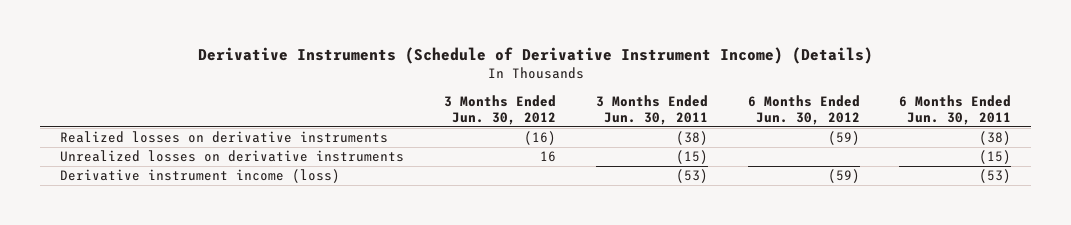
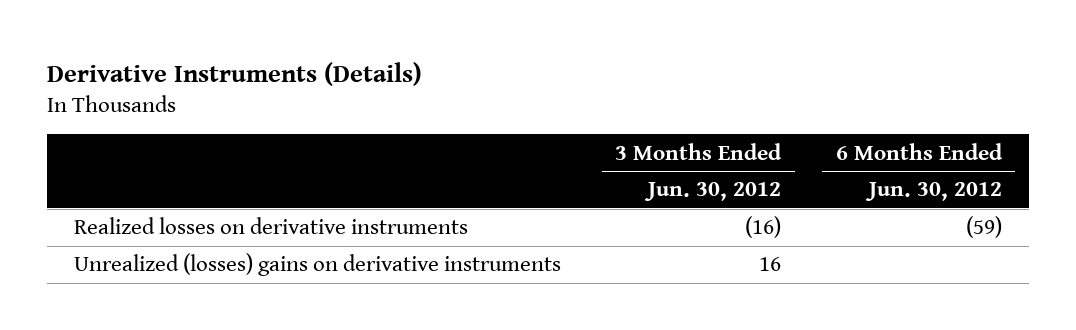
[197,47,873,65] Derivative Instruments (Schedule of Derivative Instrument Income) (Details) -> [46,61,422,86] Derivative Instruments (Details)
[595,95,708,125] 3 Months Ended Jun. 30, 2011 -> none
[899,95,1012,125] 6 Months Ended Jun. 30, 2011 -> none
[59,169,340,184] Derivative instrument income (loss) -> none
[59,150,404,163] Unrealized losses on derivative instruments -> [73,253,561,277] Unrealized (losses) gains on derivative instruments

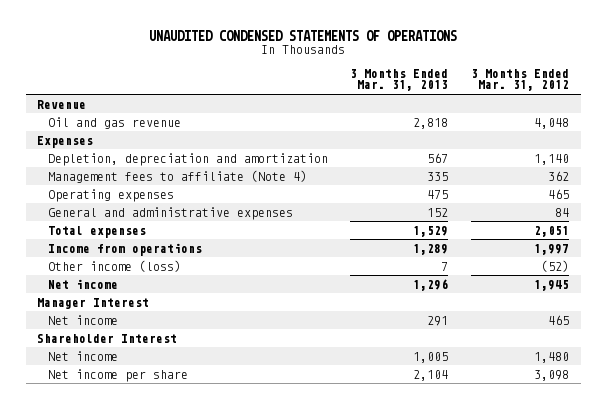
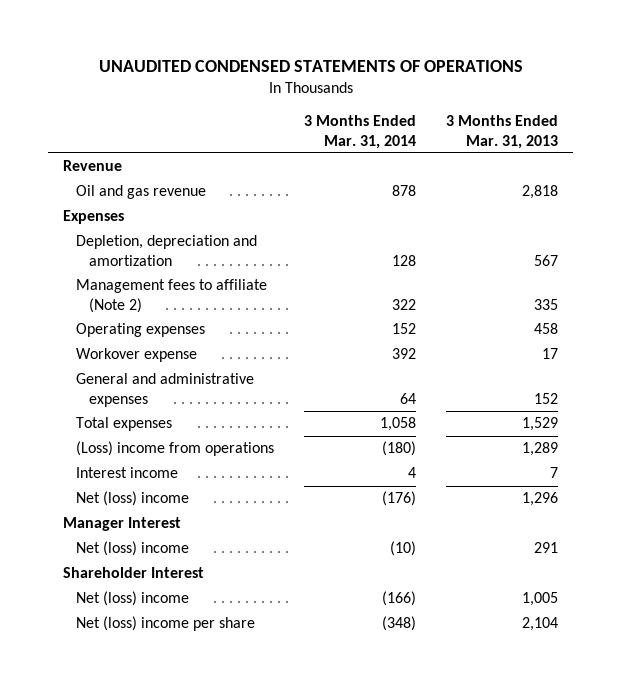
[471,68,570,92] 3 Months Ended Mar. 31, 2012 -> none
none -> [304,115,417,149] 3 Months Ended Mar. 31, 2014
[47,169,307,183] Management fees to affiliate (Note 4) -> [76,279,268,313] Management fees to affiliate (Note 2)
[427,189,449,199] 475 -> [534,323,559,335] 458
none -> [76,348,198,363] Workover expense
[47,259,181,272] Other income (loss) -> none
[47,242,202,256] Income from operations -> [76,441,275,457] (Loss) income from operations
none -> [76,467,179,479] Interest income
[47,278,118,289] Net income -> [76,491,190,507] Net (loss) income
[47,314,118,325] Net income -> [76,541,190,557] Net (loss) income
[47,350,118,361] Net income -> [76,591,190,607] Net (loss) income
[47,368,188,382] Net income per share -> [76,616,256,632] Net (loss) income per share

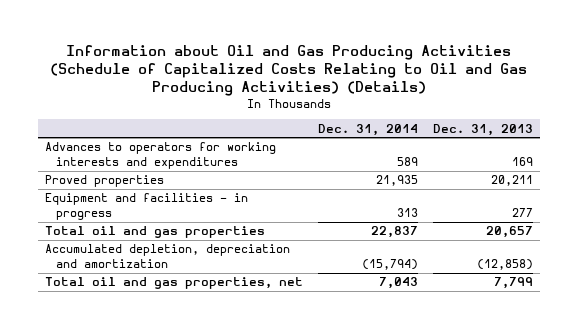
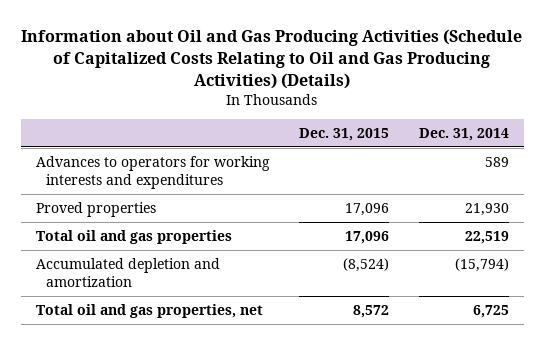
[432,123,533,136] Dec. 31, 2013 -> none
none -> [299,127,390,141] Dec. 31, 2015
[45,193,249,221] Equipment and facilities - in progress -> none
[375,175,418,187] 21,935 -> [465,203,510,217] 21,930
[370,226,418,239] 22,837 -> [465,231,510,245] 22,519
[45,244,291,269] Accumulated depletion, depreciation and amortization -> [35,258,220,288] Accumulated depletion and amortization
[378,277,418,290] 7,043 -> [473,305,510,319] 6,725

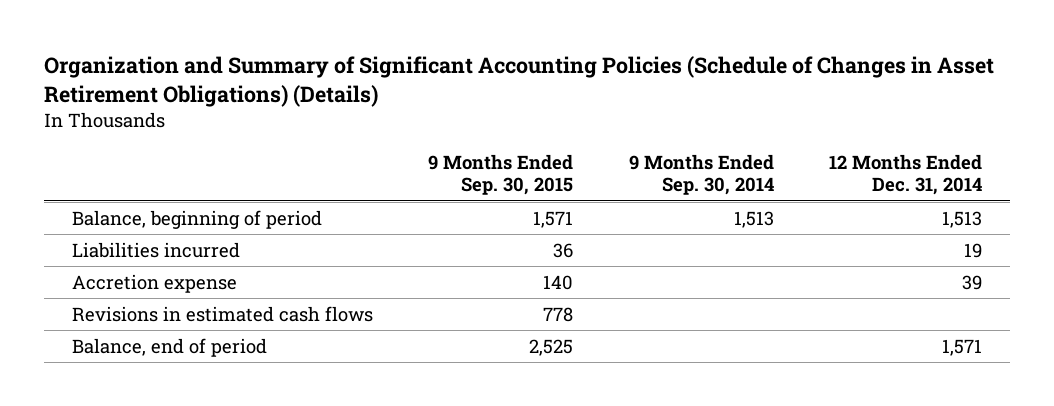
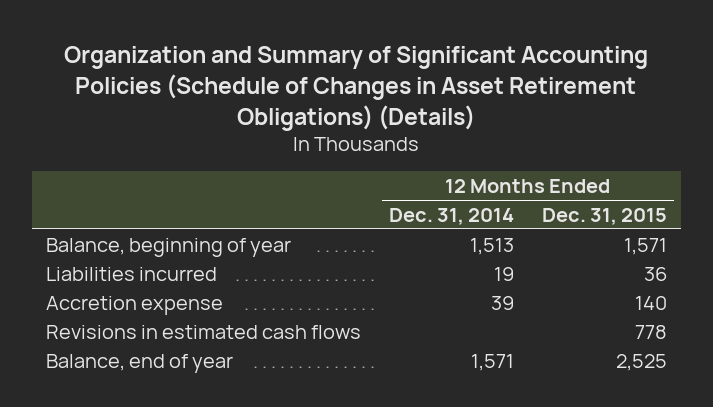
[428,153,574,196] 9 Months Ended Sep. 30, 2015 -> none
[628,153,774,196] 9 Months Ended Sep. 30, 2014 -> none
none -> [541,207,667,225] Dec. 31, 2015
[71,209,322,229] Balance, beginning of period -> [46,237,292,257] Balance, beginning of year
[71,337,267,357] Balance, end of period -> [46,353,234,373] Balance, end of year

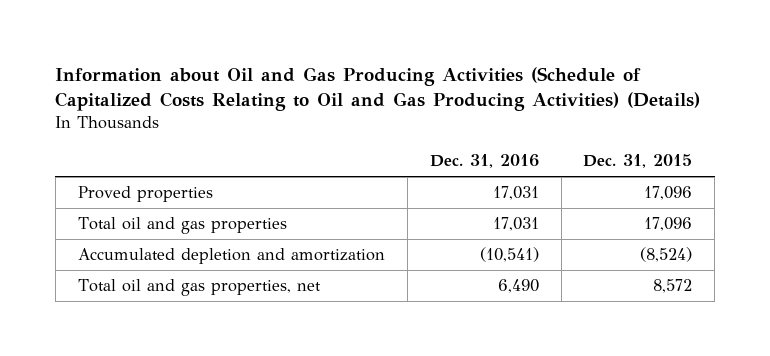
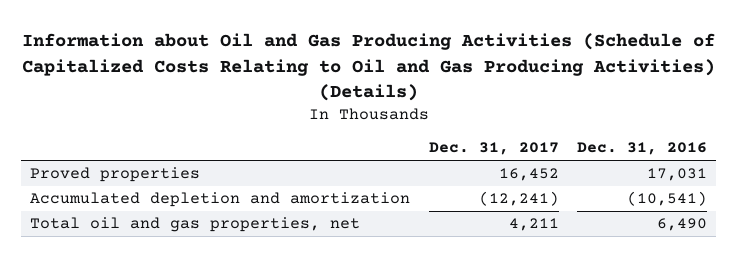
[583,154,693,169] Dec. 31, 2015 -> none
none -> [428,142,559,156] Dec. 31, 2017
[77,217,287,235] Total oil and gas properties -> none

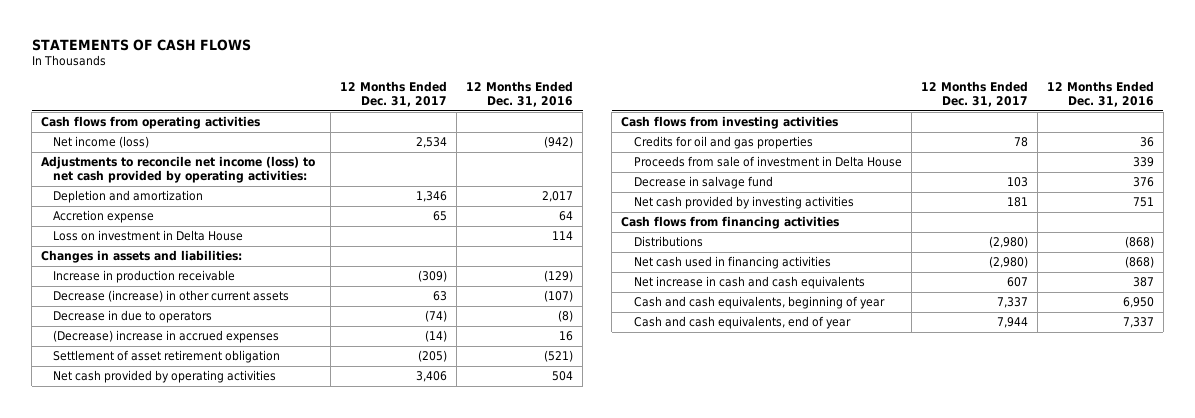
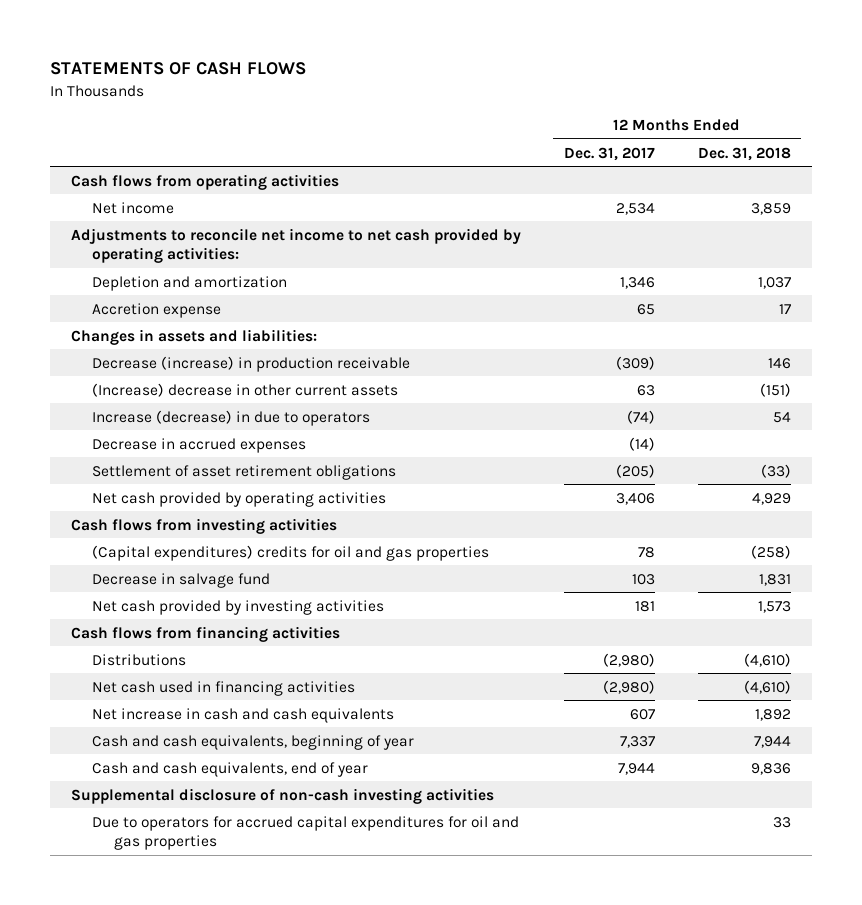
[466,81,574,107] 12 Months Ended Dec. 31, 2016 -> none
none -> [697,146,791,161] Dec. 31, 2018
[53,136,150,149] Net income (loss) -> [92,201,175,214] Net income
[41,156,316,183] Adjustments to reconcile net income (loss) to net cash provided by operating activities: -> [71,227,522,264] Adjustments to reconcile net income to net cash provided by operating activities:
[53,230,244,242] Loss on investment in Delta House -> none
[53,270,236,284] Increase in production receivable -> [92,355,411,372] Decrease (increase) in production receivable
[53,290,290,303] Decrease (increase) in other current assets -> [92,382,399,397] (Increase) decrease in other current assets
[53,310,213,324] Decrease in due to operators -> [92,409,371,426] Increase (decrease) in due to operators
[53,330,280,344] (Decrease) increase in accrued expenses -> [92,437,307,453] Decrease in accrued expenses
[53,350,281,364] Settlement of asset retirement obligation -> [92,464,397,480] Settlement of asset retirement obligations
[633,156,902,168] Proceeds from sale of investment in Delta House -> none
[633,136,813,150] Credits for oil and gas properties -> [92,544,490,561] (Capital expenditures) credits for oil and gas properties
none -> [71,787,495,804] Supplemental disclosure of non-cash investing activities
none -> [92,815,520,851] Due to operators for accrued capital expenditures for oil and gas properties

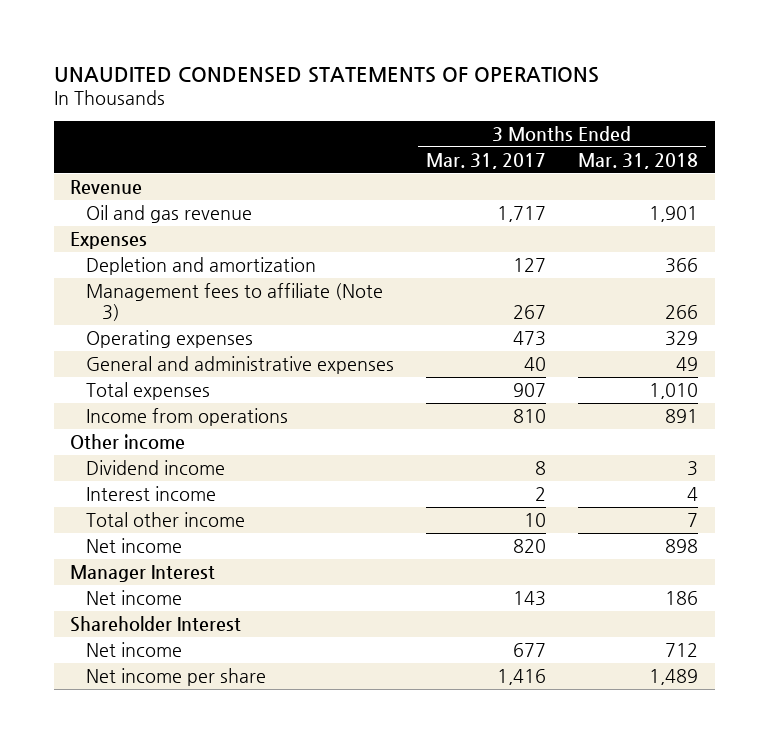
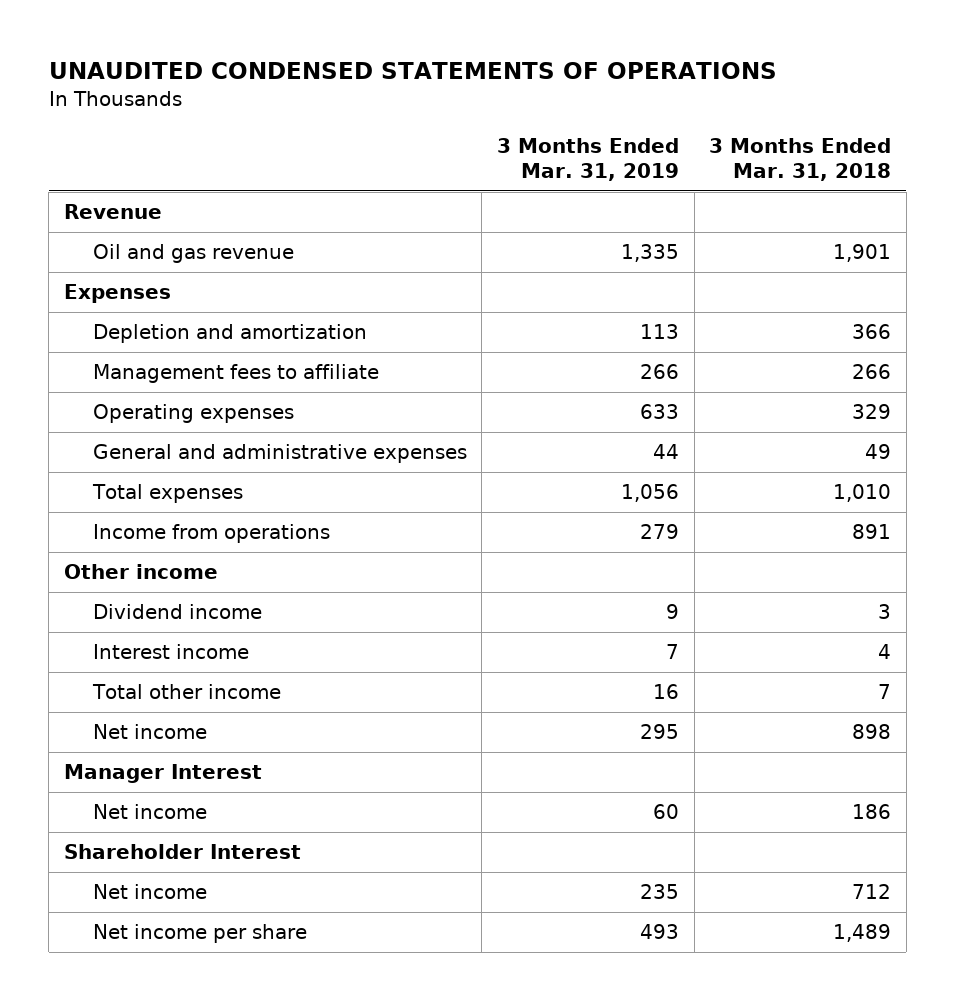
[426,152,547,169] Mar. 31, 2017 -> none
none -> [496,137,679,181] 3 Months Ended Mar. 31, 2019
[85,282,383,321] Management fees to affiliate (Note 3) -> [92,364,379,384] Management fees to affiliate

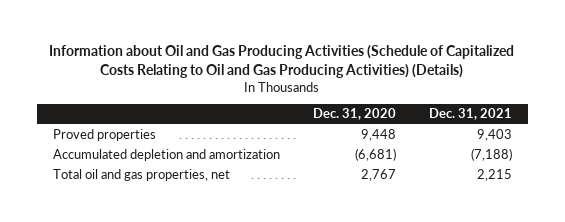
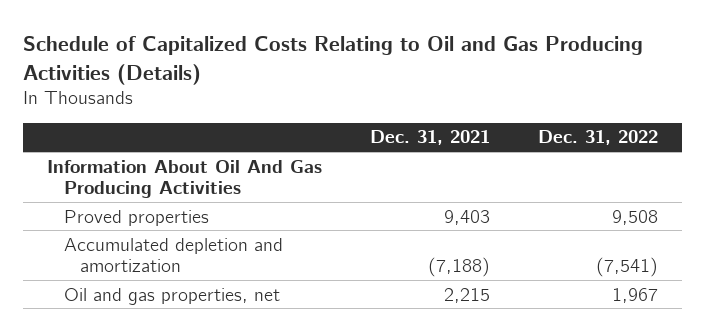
[49,44,515,78] Information about Oil and Gas Producing Activities (Schedule of Capitalized Costs Relating to Oil and Gas Producing Activities) (Details) -> [22,36,643,85] Schedule of Capitalized Costs Relating to Oil and Gas Producing Activities (Details)
[312,108,396,121] Dec. 31, 2020 -> none
none -> [538,130,659,146] Dec. 31, 2022
none -> [47,159,323,199] Information About Oil And Gas Producing Activities
[53,169,231,182] Total oil and gas properties, net -> [63,287,280,305] Oil and gas properties, net

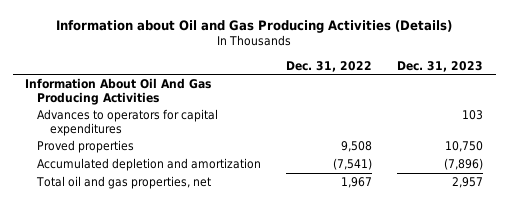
[22,36,643,85] Schedule of Capitalized Costs Relating to Oil and Gas Producing Activities (Details) -> [56,20,453,34] Information about Oil and Gas Producing Activities (Details)
[370,130,491,146] Dec. 31, 2021 -> none
none -> [397,60,484,72] Dec. 31, 2023
none -> [37,108,219,136] Advances to operators for capital expenditures
[63,287,280,305] Oil and gas properties, net -> [36,175,212,189] Total oil and gas properties, net

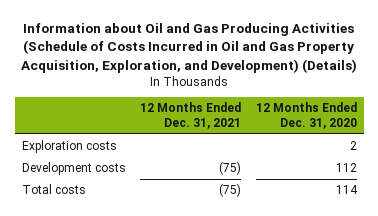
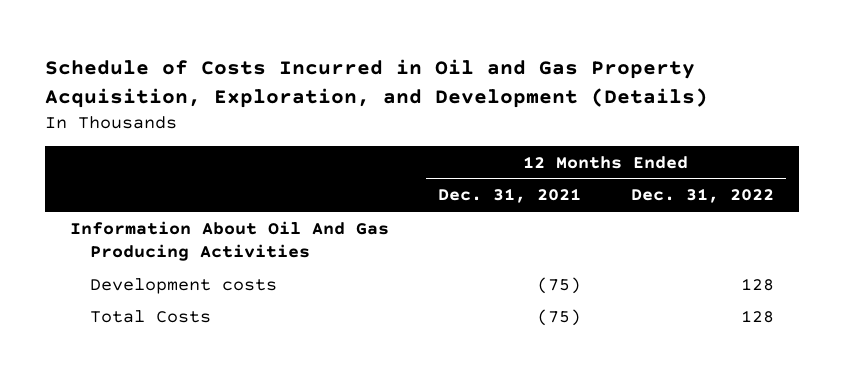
[21,23,358,73] Information about Oil and Gas Producing Activities (Schedule of Costs Incurred in Oil and Gas Property Acquisition, Exploration, and Development) (Details) -> [44,58,708,108] Schedule of Costs Incurred in Oil and Gas Property Acquisition, Exploration, and Development (Details)
[255,102,357,130] 12 Months Ended Dec. 31, 2020 -> none
none -> [630,188,774,204] Dec. 31, 2022
[21,140,117,154] Exploration costs -> none
none -> [69,220,389,262] Information About Oil And Gas Producing Activities
[21,184,86,195] Total costs -> [90,309,212,323] Total Costs

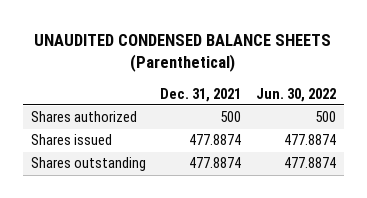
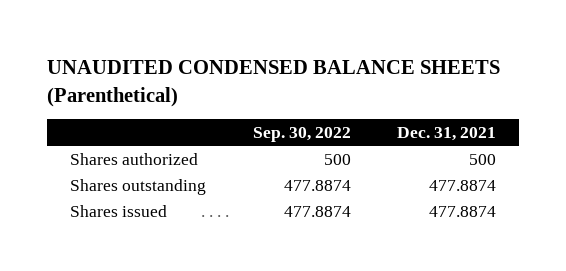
[256,87,337,102] Jun. 30, 2022 -> none
none -> [252,127,351,143] Sep. 30, 2022
[30,134,112,146] Shares issued -> [70,204,168,217] Shares issued

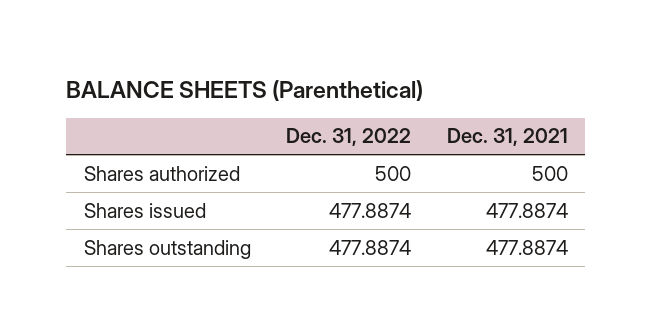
[46,60,500,107] UNAUDITED CONDENSED BALANCE SHEETS (Parenthetical) -> [66,79,424,101] BALANCE SHEETS (Parenthetical)
[252,127,351,143] Sep. 30, 2022 -> none
none -> [286,128,412,147] Dec. 31, 2022
[70,178,207,195] Shares outstanding -> [84,239,252,259] Shares outstanding

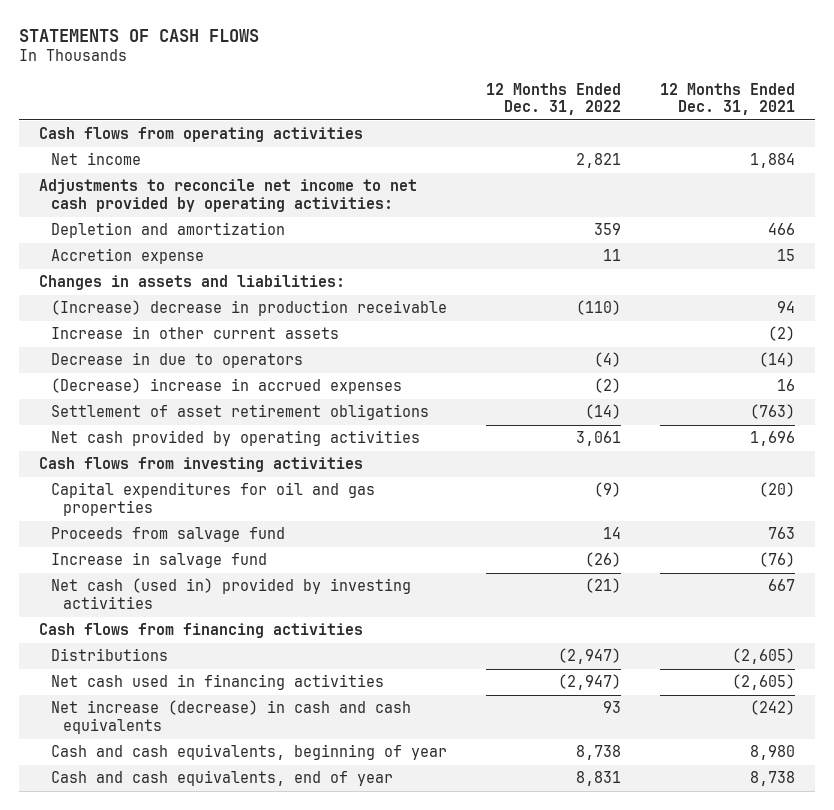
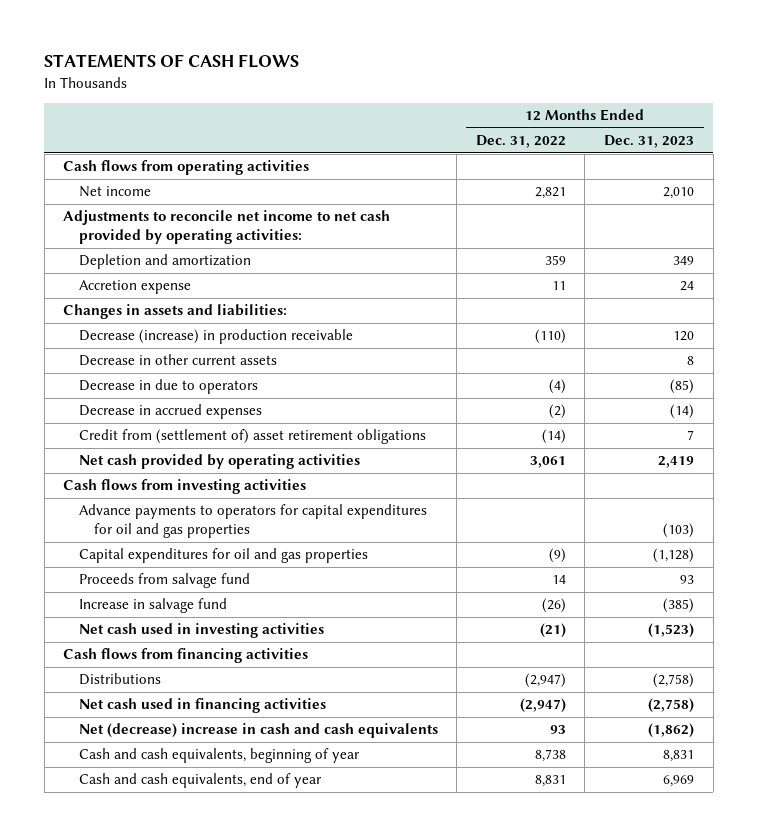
[660,82,796,115] 12 Months Ended Dec. 31, 2021 -> none
none -> [604,135,695,149] Dec. 31, 2023
[50,300,447,317] (Increase) decrease in production receivable -> [78,329,353,345] Decrease (increase) in production receivable
[50,326,339,340] Increase in other current assets -> [78,354,277,367] Decrease in other current assets
[50,378,402,395] (Decrease) increase in accrued expenses -> [78,404,262,420] Decrease in accrued expenses
[50,404,429,421] Settlement of asset retirement obligations -> [78,429,426,445] Credit from (settlement of) asset retirement obligations
none -> [78,504,427,538] Advance payments to operators for capital expenditures for oil and gas properties
[50,578,411,609] Net cash (used in) provided by investing activities -> [78,623,324,639] Net cash used in investing activities
[50,700,411,734] Net increase (decrease) in cash and cash equivalents -> [78,723,438,739] Net (decrease) increase in cash and cash equivalents

